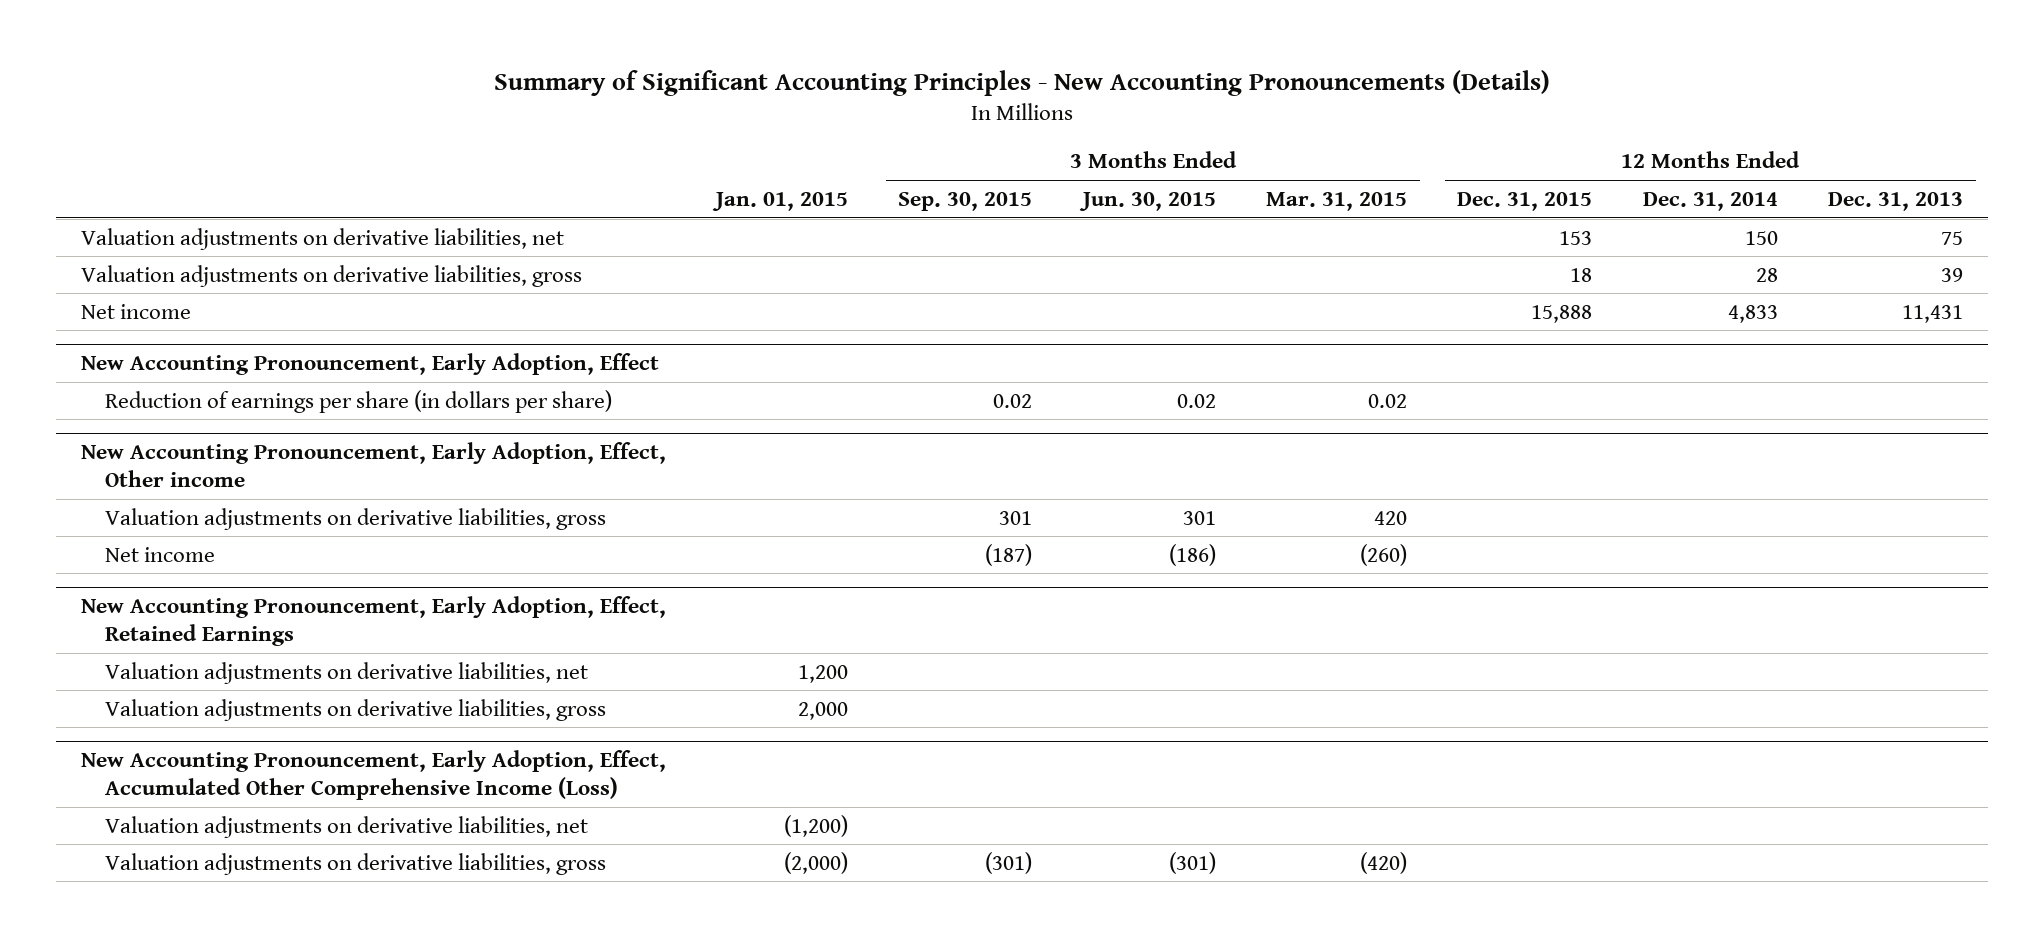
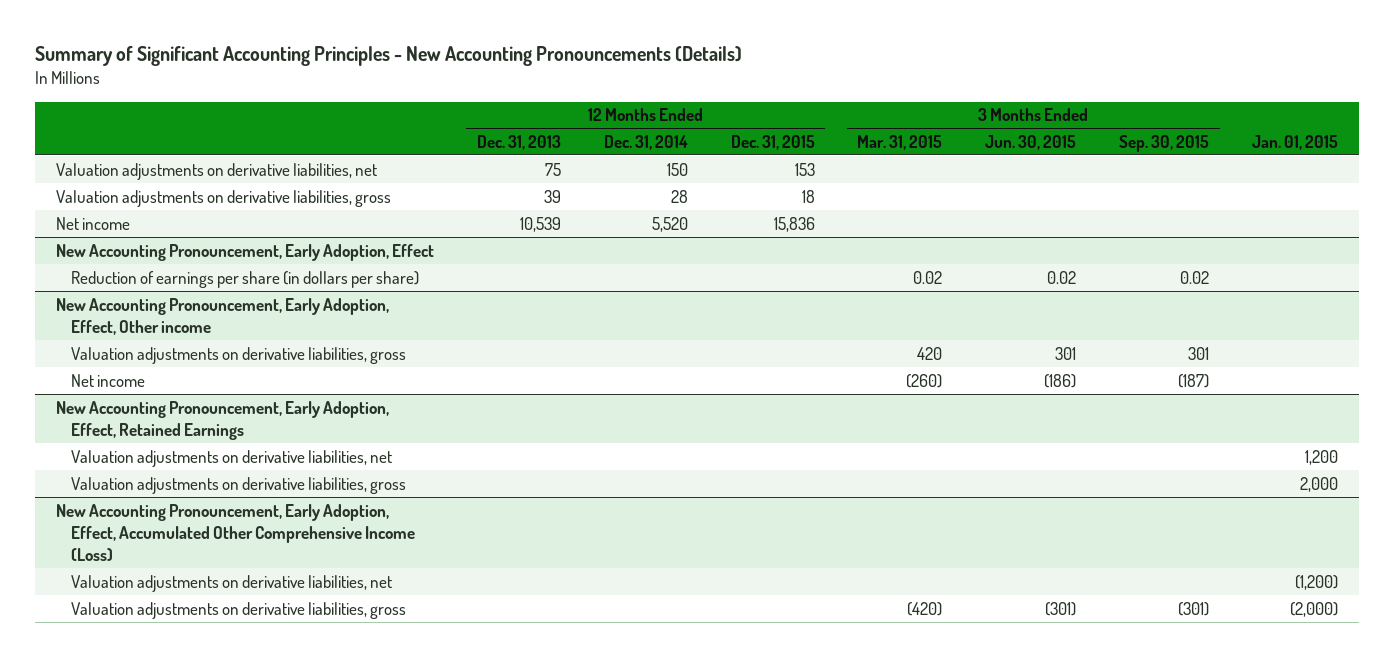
[1531,304,1593,323] 15,888 -> [773,216,815,232] 15,836
[1727,304,1778,323] 4,833 -> [651,216,688,232] 5,520
[1902,304,1964,323] 11,431 -> [520,216,562,232] 10,539

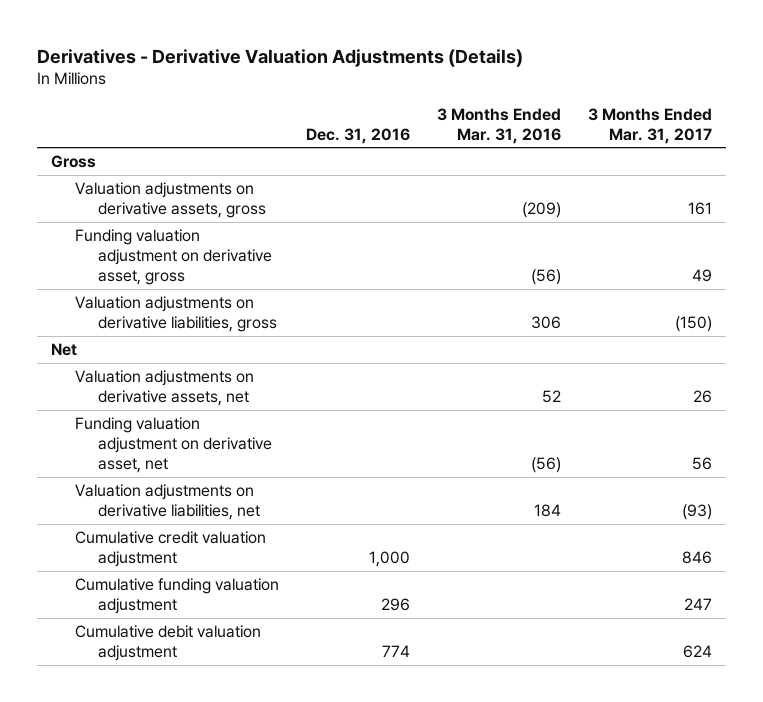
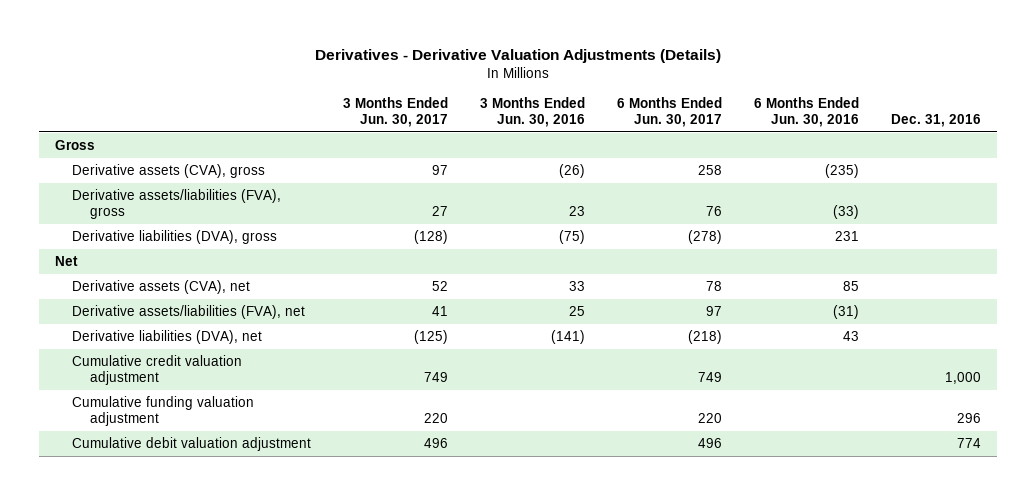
[437,107,562,144] 3 Months Ended Mar. 31, 2016 -> none
[588,107,713,144] 3 Months Ended Mar. 31, 2017 -> none
none -> [343,97,449,128] 3 Months Ended Jun. 30, 2017
none -> [480,97,586,128] 3 Months Ended Jun. 30, 2016
none -> [617,97,723,128] 6 Months Ended Jun. 30, 2017
none -> [753,97,859,128] 6 Months Ended Jun. 30, 2016
[74,182,267,218] Valuation adjustments on derivative assets, gross -> [72,164,266,179] Derivative assets (CVA), gross
[74,229,273,285] Funding valuation adjustment on derivative asset, gross -> [72,189,282,220] Derivative assets/liabilities (FVA), gross
[74,296,278,332] Valuation adjustments on derivative liabilities, gross -> [72,230,278,245] Derivative liabilities (DVA), gross
[74,370,254,406] Valuation adjustments on derivative assets, net -> [72,280,251,295] Derivative assets (CVA), net
[74,417,273,473] Funding valuation adjustment on derivative asset, net -> [72,305,306,320] Derivative assets/liabilities (FVA), net
[74,484,261,520] Valuation adjustments on derivative liabilities, net -> [72,330,263,345] Derivative liabilities (DVA), net

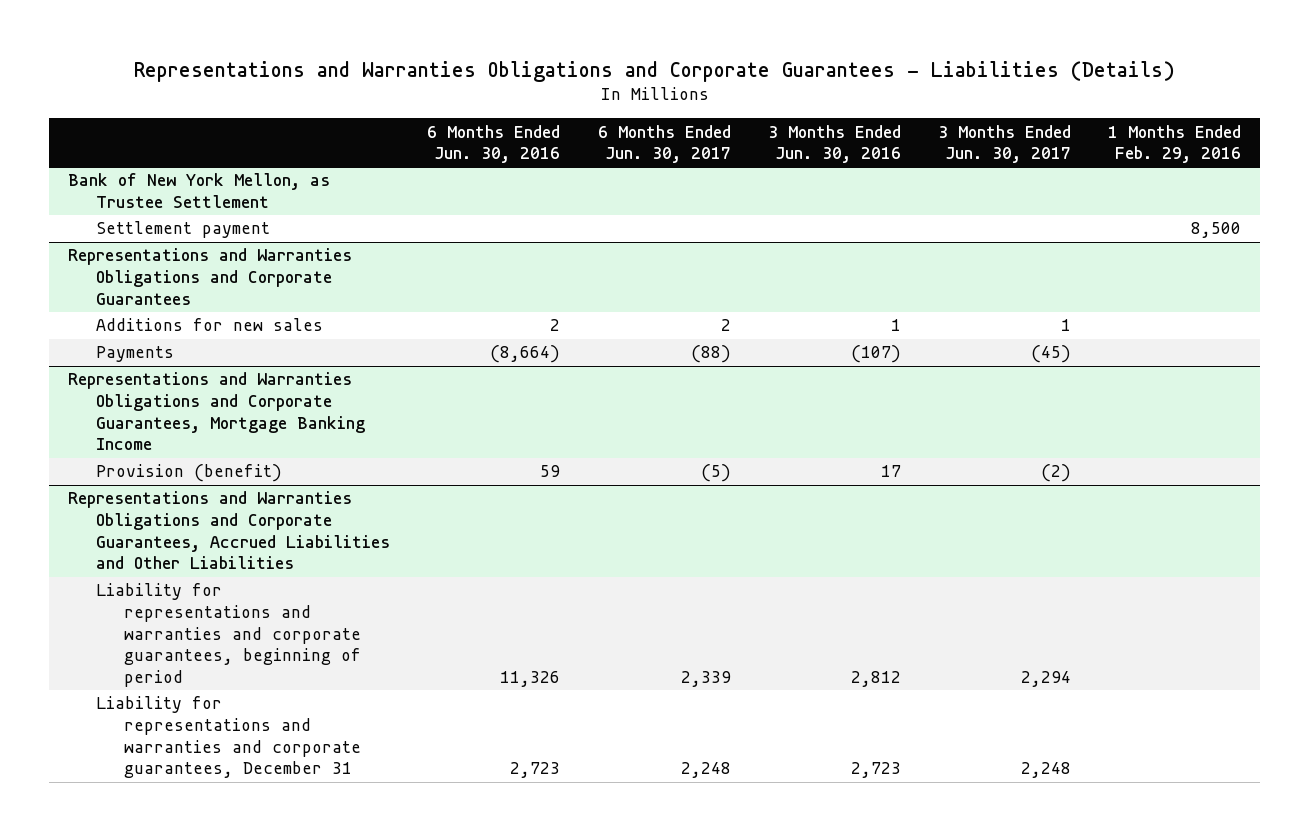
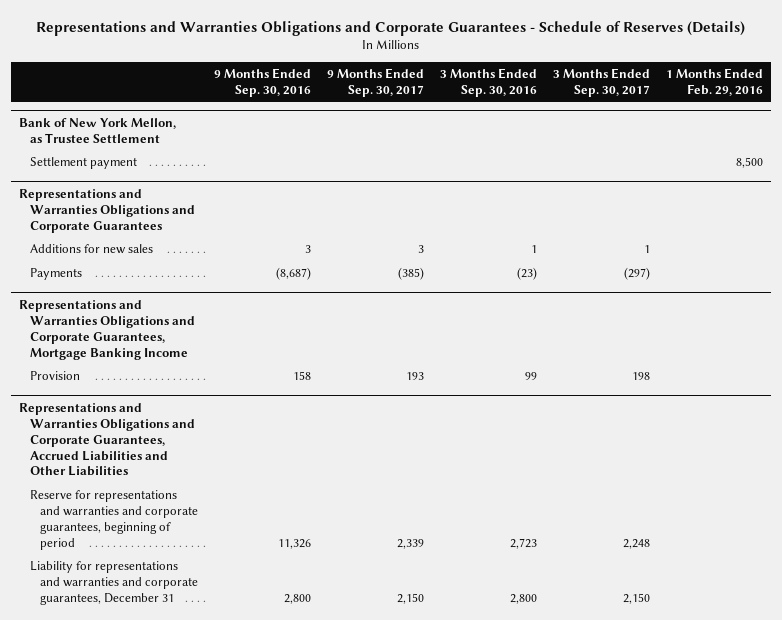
[133,60,1175,82] Representations and Warranties Obligations and Corporate Guarantees - Liabilities (Details) -> [36,20,746,36] Representations and Warranties Obligations and Corporate Guarantees - Schedule of Reserves (Details)
[427,124,561,164] 6 Months Ended Jun. 30, 2016 -> none
[597,124,731,164] 6 Months Ended Jun. 30, 2017 -> none
[767,124,901,164] 3 Months Ended Jun. 30, 2016 -> none
[938,124,1072,164] 3 Months Ended Jun. 30, 2017 -> none
none -> [214,68,312,98] 9 Months Ended Sep. 30, 2016
none -> [327,68,425,98] 9 Months Ended Sep. 30, 2017
none -> [440,68,538,98] 3 Months Ended Sep. 30, 2016
none -> [552,68,650,98] 3 Months Ended Sep. 30, 2017
[95,464,282,483] Provision (benefit) -> [29,371,80,381] Provision
[95,583,362,687] Liability for representations and warranties and corporate guarantees, beginning of period -> [29,490,199,550] Reserve for representations and warranties and corporate guarantees, beginning of period

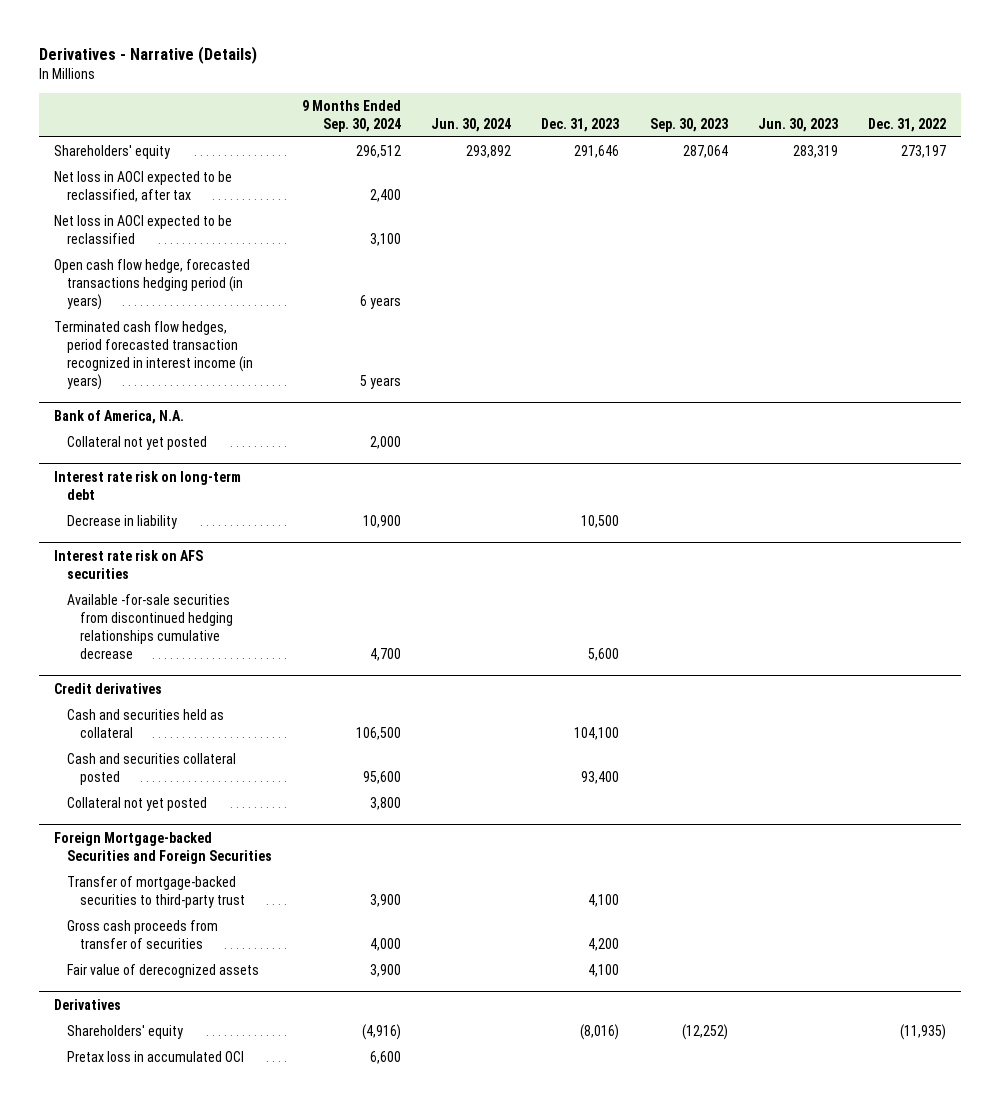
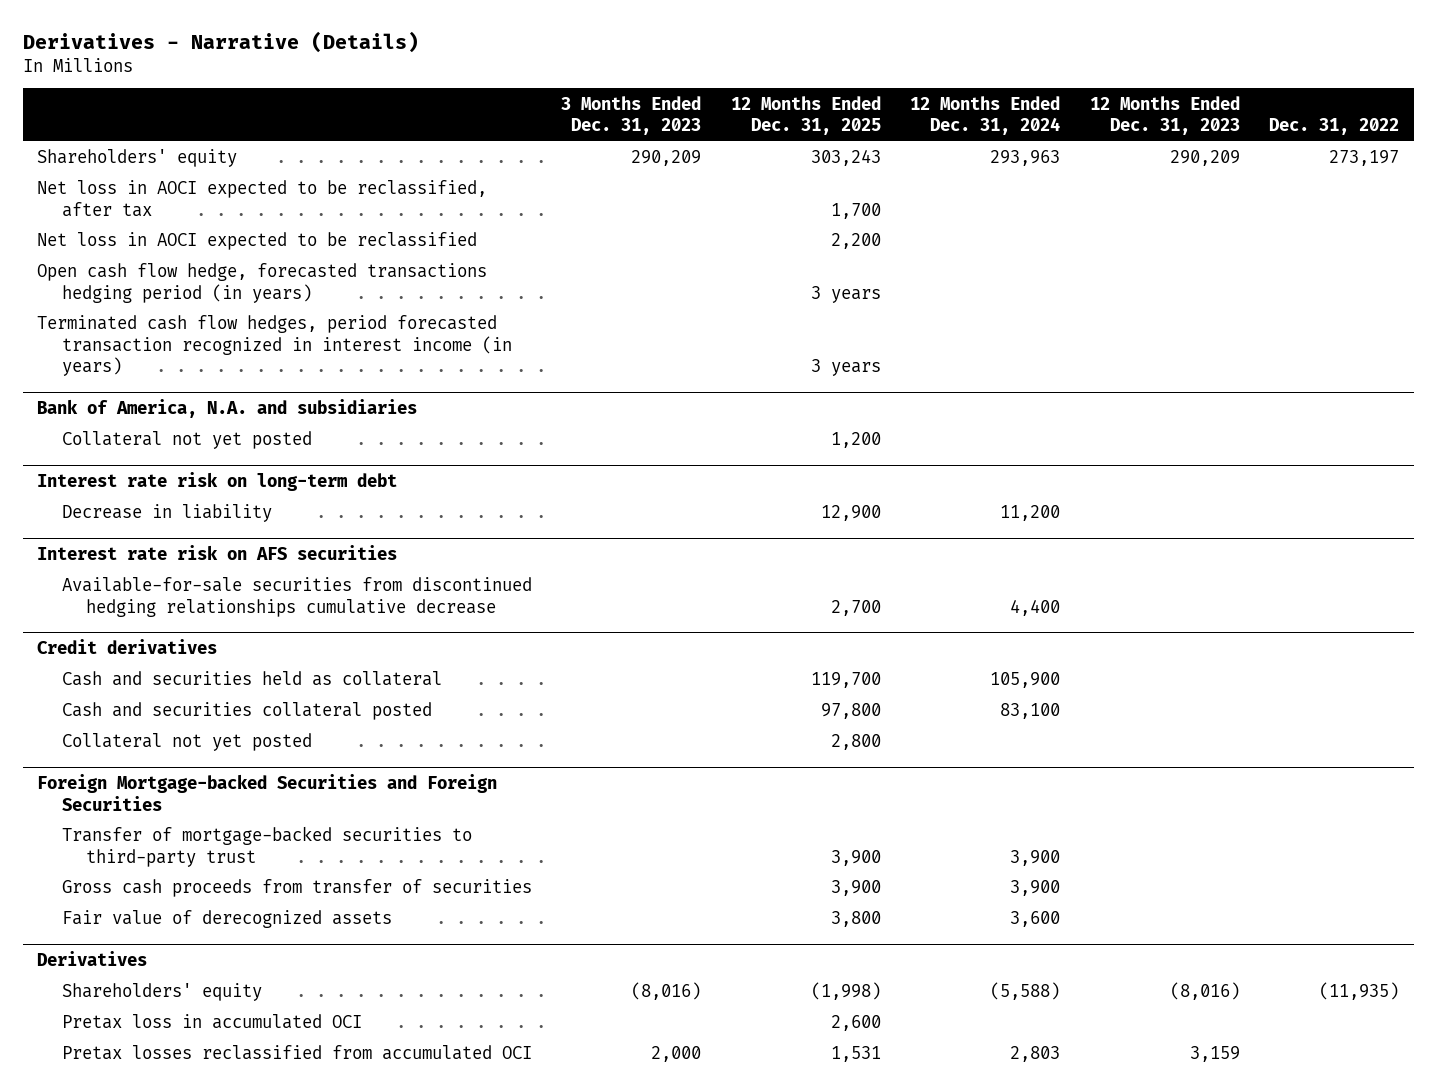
[302,99,402,132] 9 Months Ended Sep. 30, 2024 -> none
[431,117,512,132] Jun. 30, 2024 -> none
[541,117,620,132] Dec. 31, 2023 -> none
[649,117,728,132] Sep. 30, 2023 -> none
[757,117,838,132] Jun. 30, 2023 -> none
none -> [561,95,702,136] 3 Months Ended Dec. 31, 2023
none -> [730,95,881,136] 12 Months Ended Dec. 31, 2025
none -> [910,95,1061,136] 12 Months Ended Dec. 31, 2024
none -> [1089,95,1240,136] 12 Months Ended Dec. 31, 2023
[54,409,185,424] Bank of America, N.A. -> [37,399,418,419] Bank of America, N.A. and subsidiaries
[66,593,233,659] Available -for-sale securities from discontinued hedging relationships cumulative decrease -> [61,577,532,617] Available-for-sale securities from discontinued hedging relationships cumulative decrease
none -> [61,1045,532,1061] Pretax losses reclassified from accumulated OCI

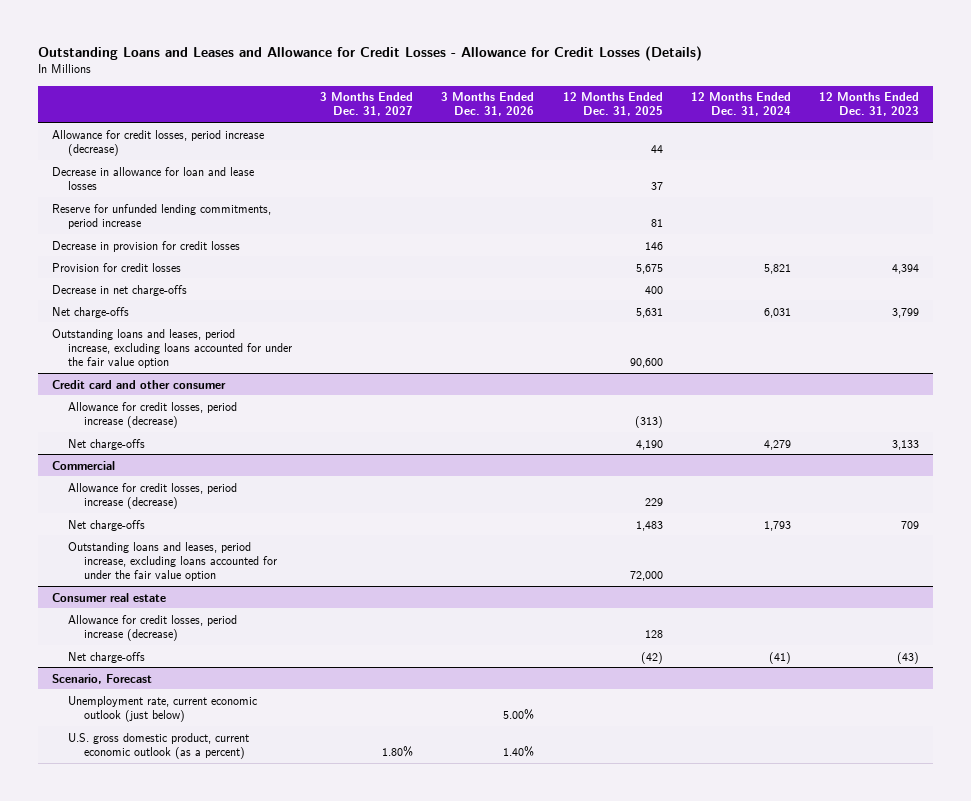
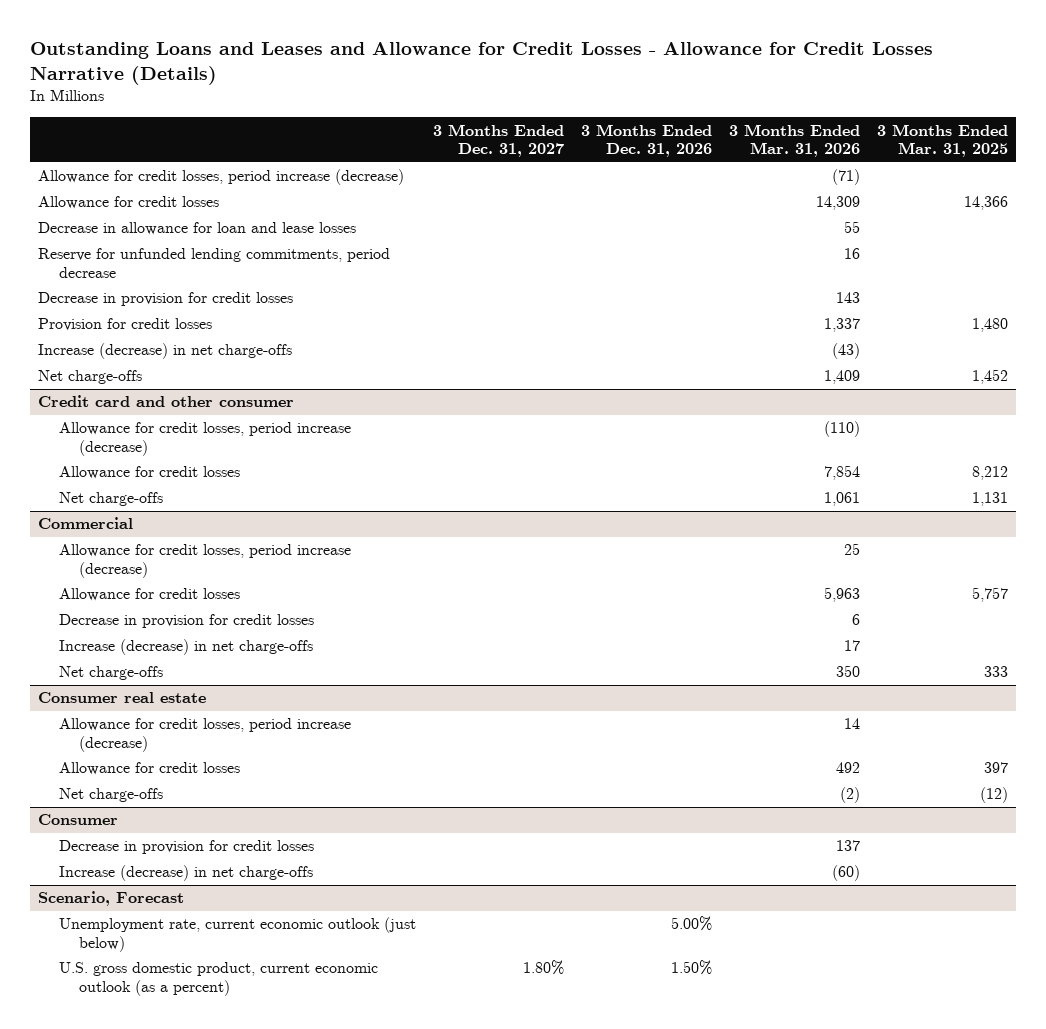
[37,45,702,61] Outstanding Loans and Leases and Allowance for Credit Losses - Allowance for Credit Losses (Details) -> [29,41,933,85] Outstanding Loans and Leases and Allowance for Credit Losses - Allowance for Credit Losses Narrative (Details)
[562,92,663,117] 12 Months Ended Dec. 31, 2025 -> none
[690,92,791,117] 12 Months Ended Dec. 31, 2024 -> none
[819,92,920,117] 12 Months Ended Dec. 31, 2023 -> none
none -> [728,123,860,158] 3 Months Ended Mar. 31, 2026
none -> [876,123,1008,158] 3 Months Ended Mar. 31, 2025
none -> [38,196,220,210] Allowance for credit losses
[52,203,272,229] Reserve for unfunded lending commitments, period increase -> [38,248,391,279] Reserve for unfunded lending commitments, period decrease
[52,284,188,296] Decrease in net charge-offs -> [38,343,293,360] Increase (decrease) in net charge-offs
[52,328,293,368] Outstanding loans and leases, period increase, excluding loans accounted for under the fair value option -> none
none -> [58,466,240,480] Allowance for credit losses
none -> [58,588,240,602] Allowance for credit losses
none -> [58,614,314,629] Decrease in provision for credit losses
none -> [58,639,313,656] Increase (decrease) in net charge-offs
[68,541,278,581] Outstanding loans and leases, period increase, excluding loans accounted for under the fair value option -> none
none -> [58,762,240,776] Allowance for credit losses
none -> [38,814,119,826] Consumer
none -> [58,840,314,855] Decrease in provision for credit losses
none -> [58,865,313,882] Increase (decrease) in net charge-offs
[503,745,535,757] 1.40% -> [670,960,712,976] 1.50%

